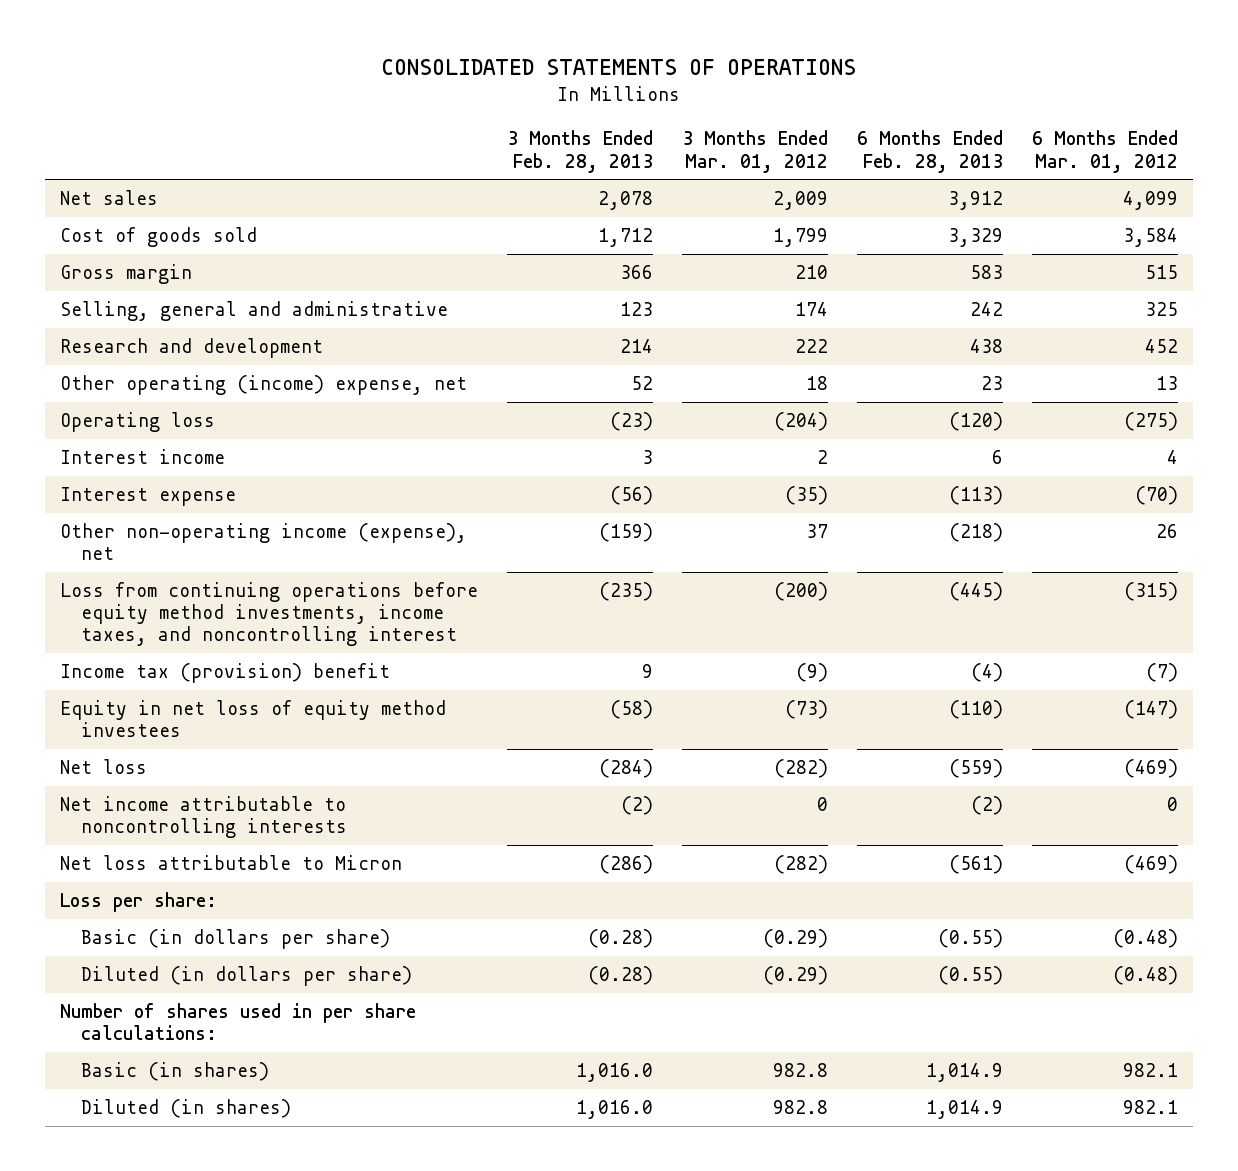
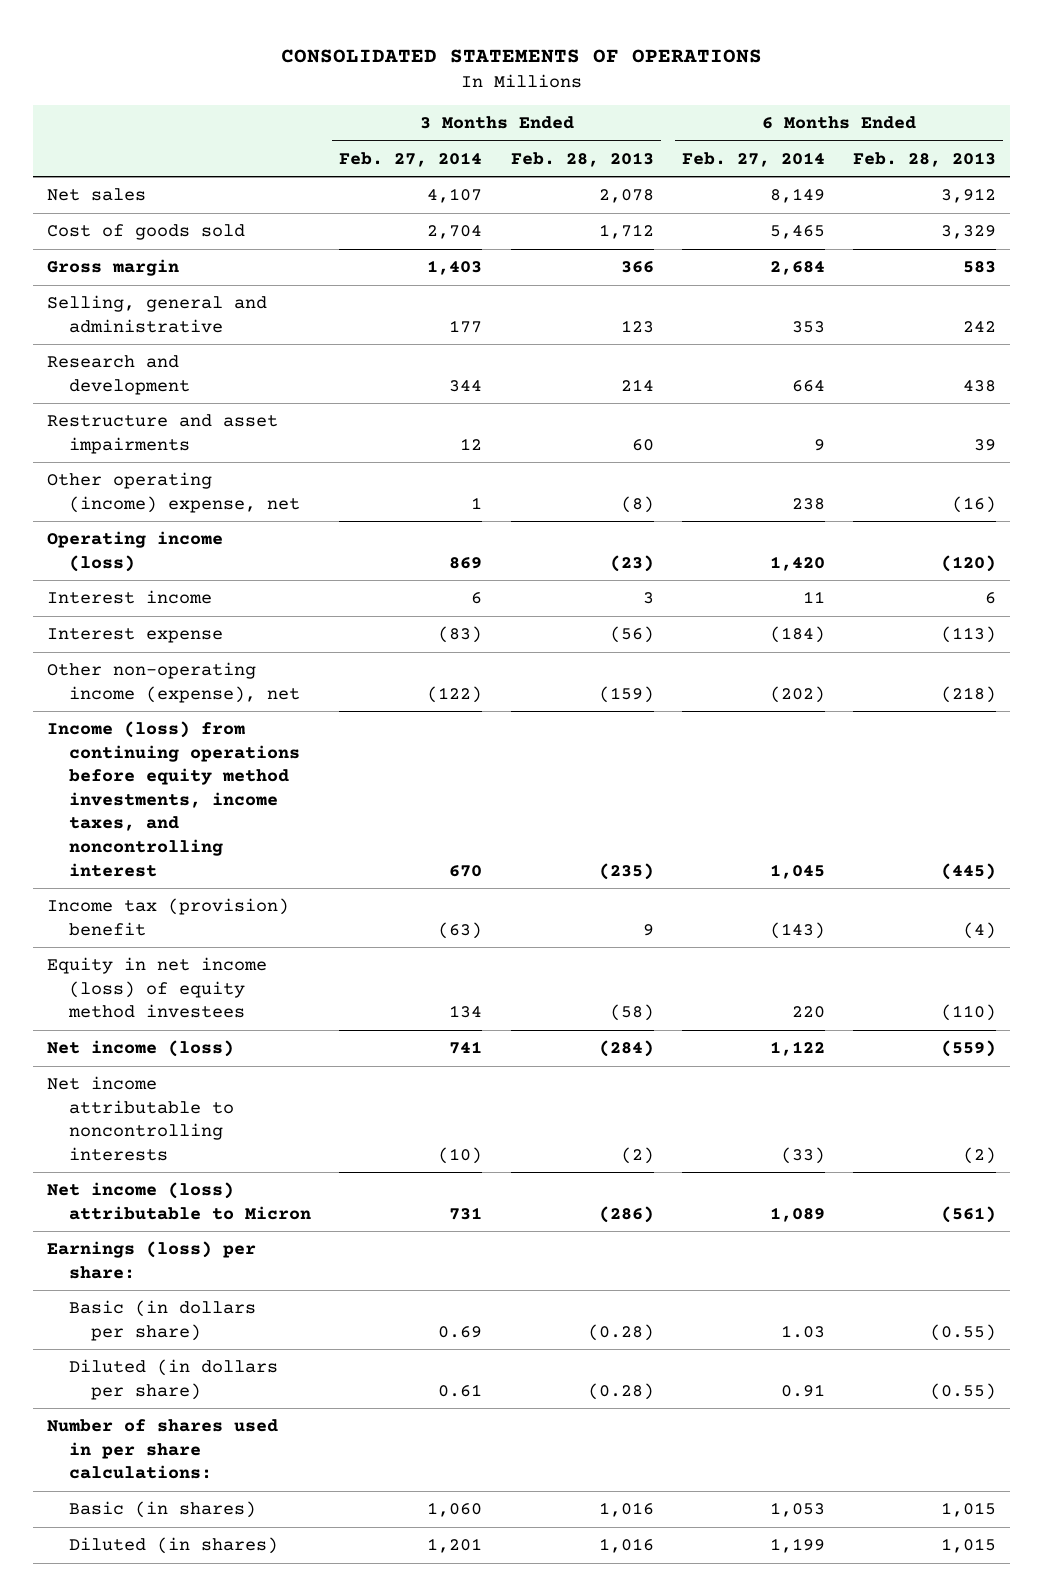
[682,130,829,173] 3 Months Ended Mar. 01, 2012 -> none
[1032,130,1179,173] 6 Months Ended Mar. 01, 2012 -> none
none -> [339,151,483,167] Feb. 27, 2014
none -> [681,151,825,167] Feb. 27, 2014
none -> [47,414,279,454] Restructure and asset impairments
[630,376,653,391] 52 -> [620,495,654,513] (8)
[981,376,1004,391] 23 -> [952,495,997,513] (16)
[59,412,215,433] Operating loss -> [47,531,224,572] Operating income (loss)
[59,582,478,647] Loss from continuing operations before equity method investments, income taxes, and noncontrolling interest -> [47,721,301,877] Income (loss) from continuing operations before equity method investments, income taxes, and noncontrolling interest
[59,700,446,738] Equity in net loss of equity method investees -> [47,957,268,1019] Equity in net income (loss) of equity method investees
[59,759,147,775] Net loss -> [47,1040,235,1058] Net income (loss)
[59,855,402,871] Net loss attributable to Micron -> [47,1182,312,1220] Net income (loss) attributable to Micron
[59,892,217,913] Loss per share: -> [47,1241,257,1279] Earnings (loss) per share:
[575,1063,653,1083] 1,016.0 -> [598,1502,654,1518] 1,016
[926,1063,1004,1083] 1,014.9 -> [941,1502,997,1518] 1,015
[575,1100,653,1120] 1,016.0 -> [598,1538,654,1554] 1,016
[926,1100,1004,1120] 1,014.9 -> [941,1538,997,1554] 1,015

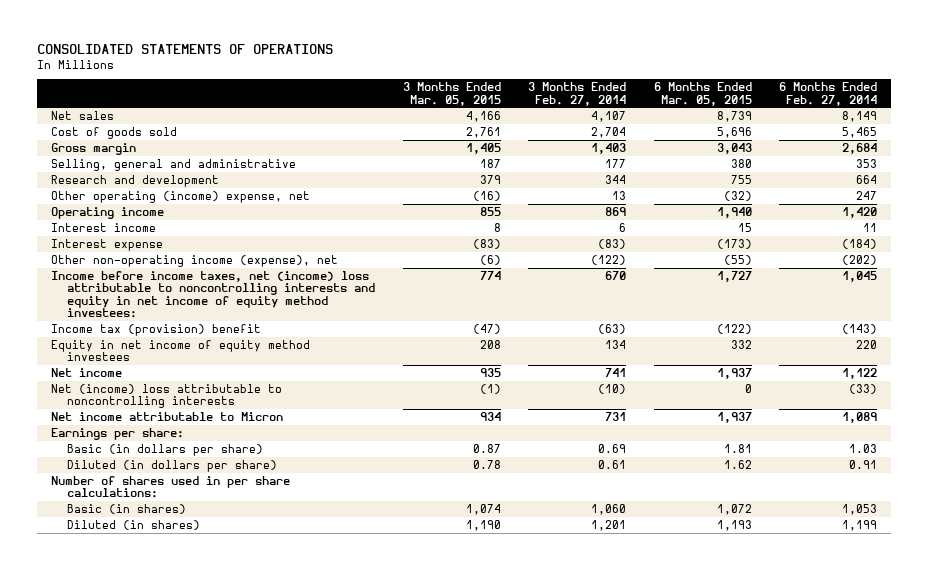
[510,151,654,167] Feb. 28, 2013 -> none
[853,151,997,167] Feb. 28, 2013 -> none
none -> [402,82,501,106] 3 Months Ended Mar. 05, 2015
none -> [653,82,752,106] 6 Months Ended Mar. 05, 2015
[47,414,279,454] Restructure and asset impairments -> none
[471,496,483,509] 1 -> [612,190,627,200] 13
[791,497,825,510] 238 -> [856,190,878,200] 247
[47,531,224,572] Operating income (loss) -> [51,206,165,219] Operating income
[47,721,301,877] Income (loss) from continuing operations before equity method investments, income taxes, and noncontrolling interest -> [51,270,376,319] Income before income taxes, net (income) loss attributable to noncontrolling interests and equity in net income of equity method investees:
[47,957,268,1019] Equity in net income (loss) of equity method investees -> [51,339,311,362] Equity in net income of equity method investees
[47,1040,235,1058] Net income (loss) -> [51,367,123,377] Net income
[47,1076,235,1161] Net income attributable to noncontrolling interests -> [51,383,283,409] Net (income) loss attributable to noncontrolling interests
[47,1182,312,1220] Net income (loss) attributable to Micron -> [51,411,284,421] Net income attributable to Micron
[47,1241,257,1279] Earnings (loss) per share: -> [51,427,185,440] Earnings per share:

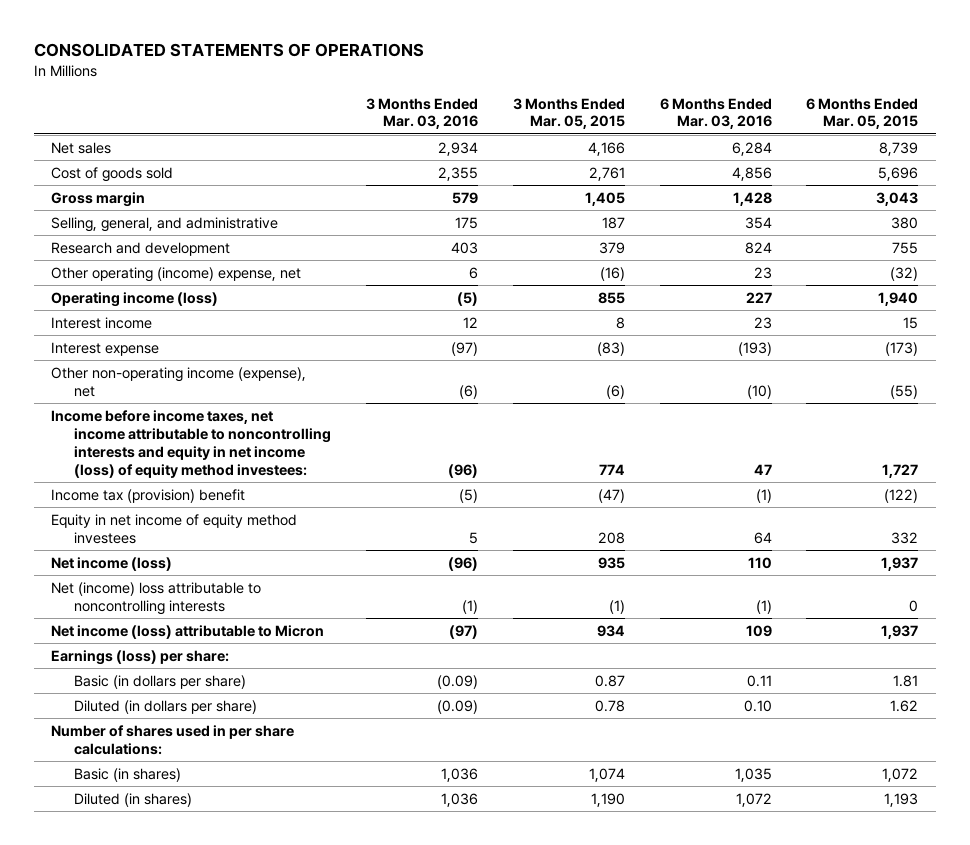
[528,82,627,106] 3 Months Ended Feb. 27, 2014 -> none
[779,82,878,106] 6 Months Ended Feb. 27, 2014 -> none
none -> [365,97,478,130] 3 Months Ended Mar. 03, 2016
none -> [659,97,772,130] 6 Months Ended Mar. 03, 2016
[51,158,297,171] Selling, general and administrative -> [51,216,279,232] Selling, general, and administrative
[51,206,165,219] Operating income -> [51,291,219,307] Operating income (loss)
[51,270,376,319] Income before income taxes, net (income) loss attributable to noncontrolling interests and equity in net income of equity method investees: -> [51,409,331,478] Income before income taxes, net income attributable to noncontrolling interests and equity in net income (loss) of equity method investees:
[51,367,123,377] Net income -> [51,556,173,571] Net income (loss)
[51,411,284,421] Net income attributable to Micron -> [51,624,325,639] Net income (loss) attributable to Micron
[51,427,185,440] Earnings per share: -> [51,649,230,665] Earnings (loss) per share:

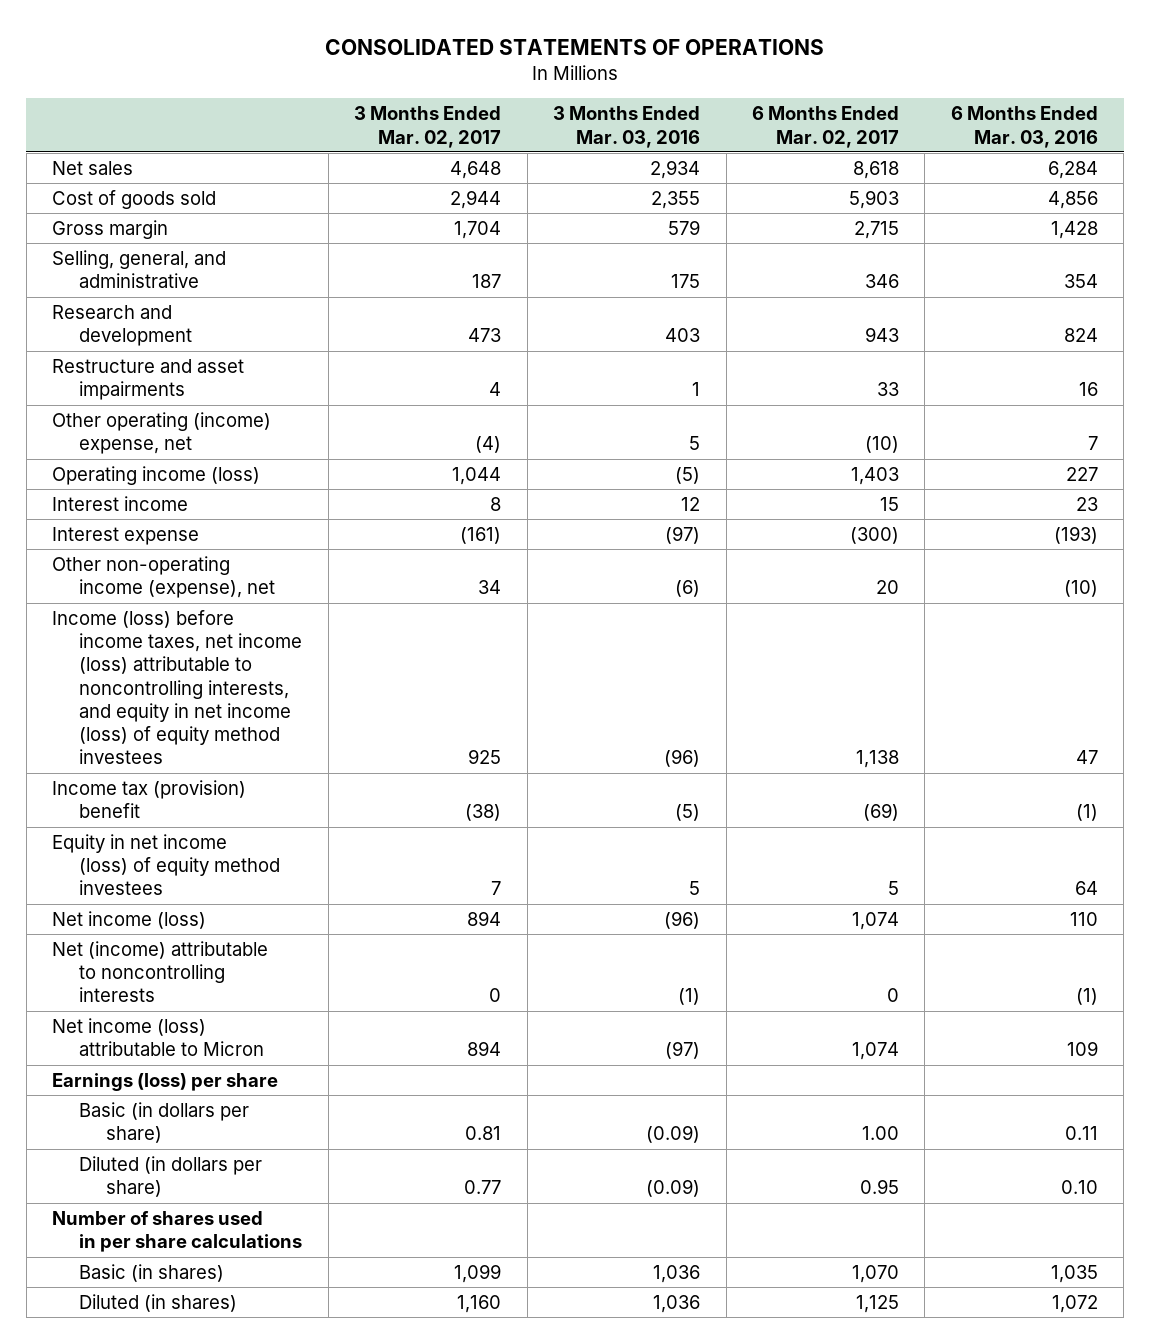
[512,97,625,130] 3 Months Ended Mar. 05, 2015 -> none
[806,97,919,130] 6 Months Ended Mar. 05, 2015 -> none
none -> [354,106,502,148] 3 Months Ended Mar. 02, 2017
none -> [751,106,899,148] 6 Months Ended Mar. 02, 2017
none -> [52,358,245,401] Restructure and asset impairments
[468,266,478,279] 6 -> [689,436,701,451] 5
[753,266,772,279] 23 -> [1087,436,1098,451] 7
[51,409,331,478] Income before income taxes, net income attributable to noncontrolling interests and equity in net income (loss) of equity method investees: -> [52,609,303,765] Income (loss) before income taxes, net income (loss) attributable to noncontrolling interests, and equity in net income (loss) of equity method investees
[51,513,298,544] Equity in net income of equity method investees -> [52,833,281,896] Equity in net income (loss) of equity method investees
[51,581,262,615] Net (income) loss attributable to noncontrolling interests -> [52,940,269,1003] Net (income) attributable to noncontrolling interests
[51,649,230,665] Earnings (loss) per share: -> [52,1072,279,1091] Earnings (loss) per share
[51,724,295,755] Number of shares used in per share calculations: -> [52,1210,303,1253] Number of shares used in per share calculations

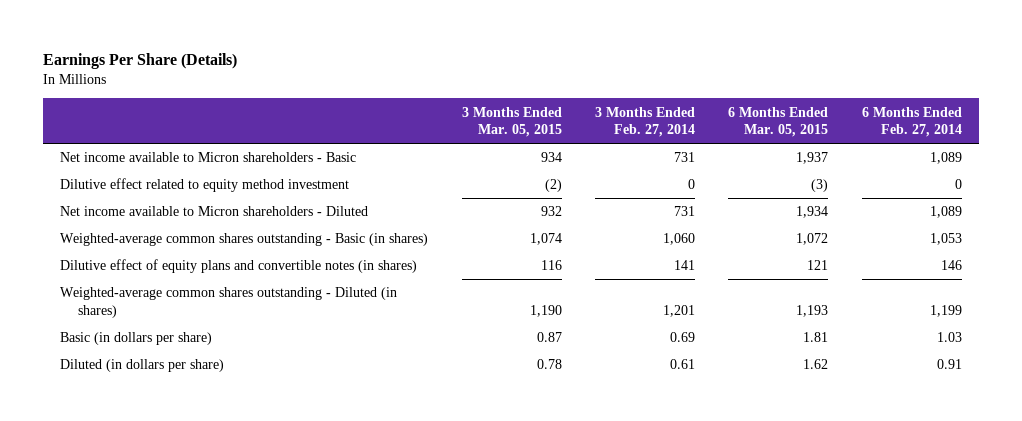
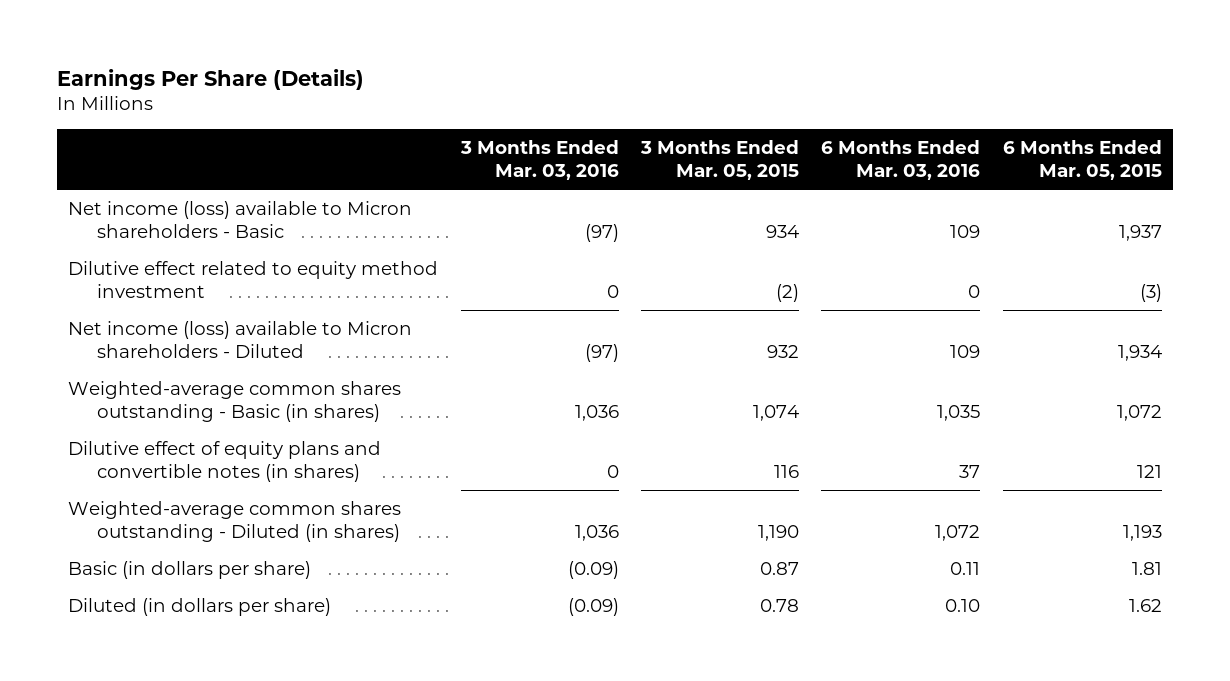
[595,106,696,138] 3 Months Ended Feb. 27, 2014 -> none
[861,106,962,138] 6 Months Ended Feb. 27, 2014 -> none
none -> [459,139,619,180] 3 Months Ended Mar. 03, 2016
none -> [821,139,981,180] 6 Months Ended Mar. 03, 2016
[60,152,357,163] Net income available to Micron shareholders - Basic -> [68,201,413,239] Net income (loss) available to Micron shareholders - Basic
[60,206,369,217] Net income available to Micron shareholders - Diluted -> [68,321,413,359] Net income (loss) available to Micron shareholders - Diluted

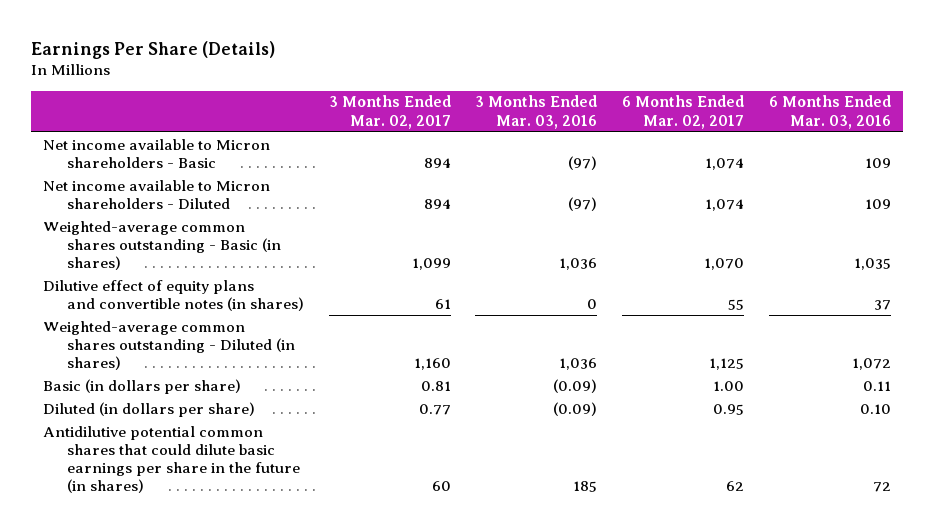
[640,139,800,180] 3 Months Ended Mar. 05, 2015 -> none
[1002,139,1162,180] 6 Months Ended Mar. 05, 2015 -> none
none -> [328,95,451,129] 3 Months Ended Mar. 02, 2017
none -> [622,95,745,129] 6 Months Ended Mar. 02, 2017
[68,261,439,299] Dilutive effect related to equity method investment -> none
[68,201,413,239] Net income (loss) available to Micron shareholders - Basic -> [43,138,271,168] Net income available to Micron shareholders - Basic
[68,321,413,359] Net income (loss) available to Micron shareholders - Diluted -> [43,179,271,209] Net income available to Micron shareholders - Diluted
none -> [43,425,300,494] Antidilutive potential common shares that could dilute basic earnings per share in the future (in shares)

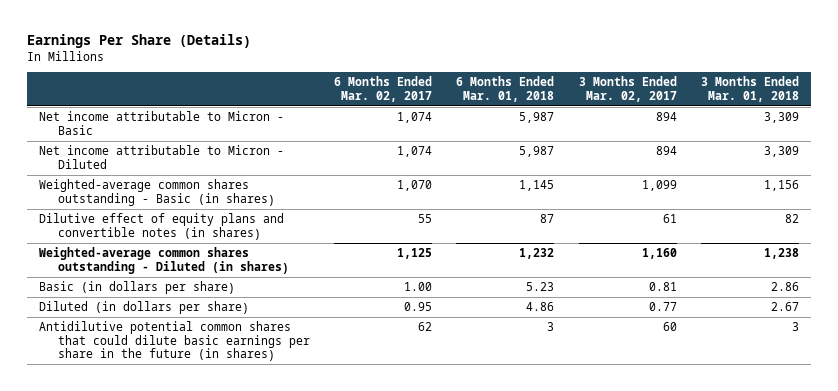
[475,95,598,129] 3 Months Ended Mar. 03, 2016 -> none
[768,95,891,129] 6 Months Ended Mar. 03, 2016 -> none
none -> [456,76,555,102] 6 Months Ended Mar. 01, 2018
none -> [701,76,800,102] 3 Months Ended Mar. 01, 2018
[43,138,271,168] Net income available to Micron shareholders - Basic -> [39,111,285,135] Net income attributable to Micron - Basic
[43,179,271,209] Net income available to Micron shareholders - Diluted -> [39,145,285,169] Net income attributable to Micron - Diluted

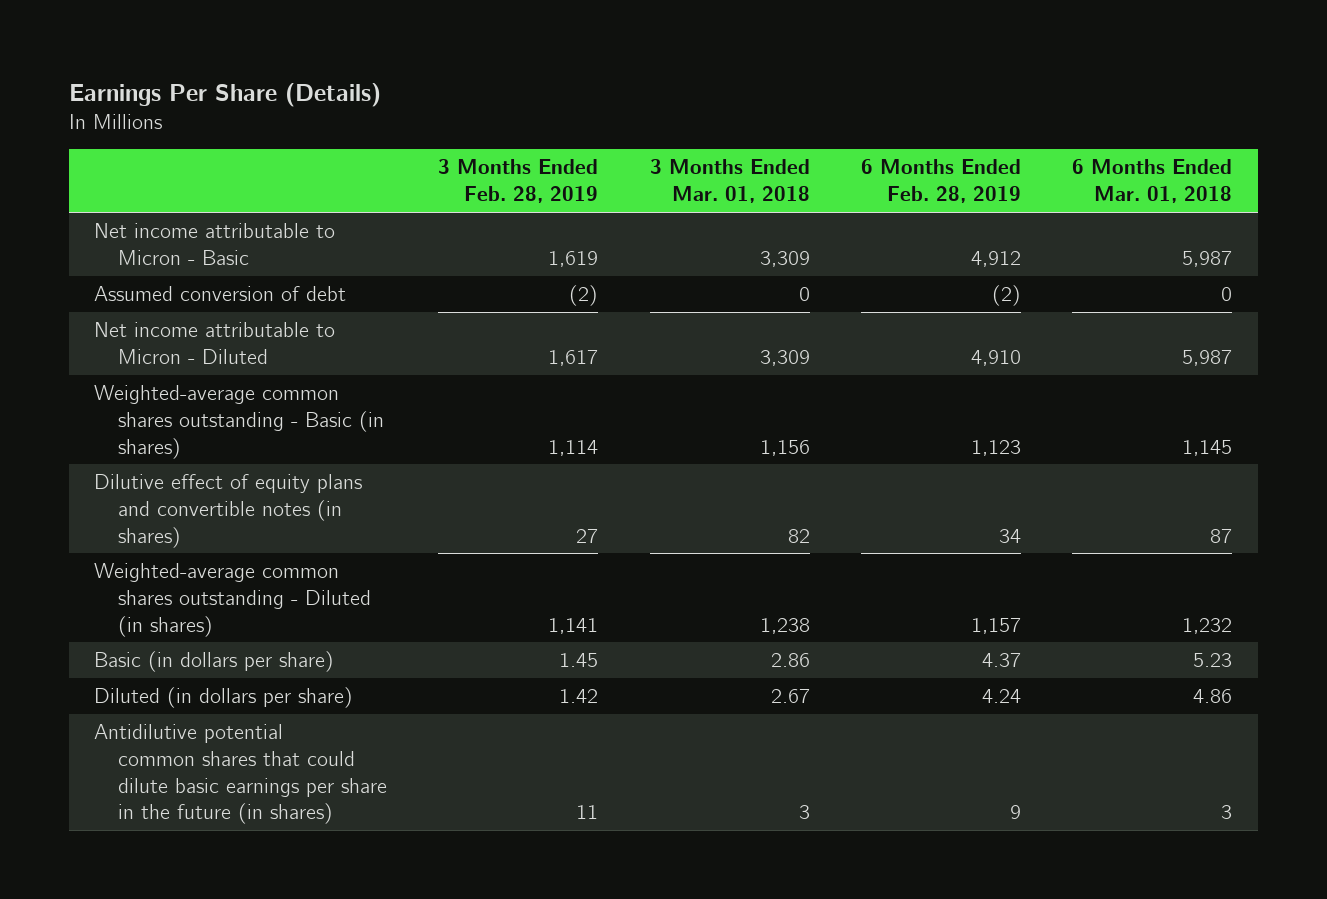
[334,76,433,102] 6 Months Ended Mar. 02, 2017 -> none
[578,76,677,102] 3 Months Ended Mar. 02, 2017 -> none
none -> [438,159,599,204] 3 Months Ended Feb. 28, 2019
none -> [861,159,1022,204] 6 Months Ended Feb. 28, 2019
none -> [94,286,347,302] Assumed conversion of debt

